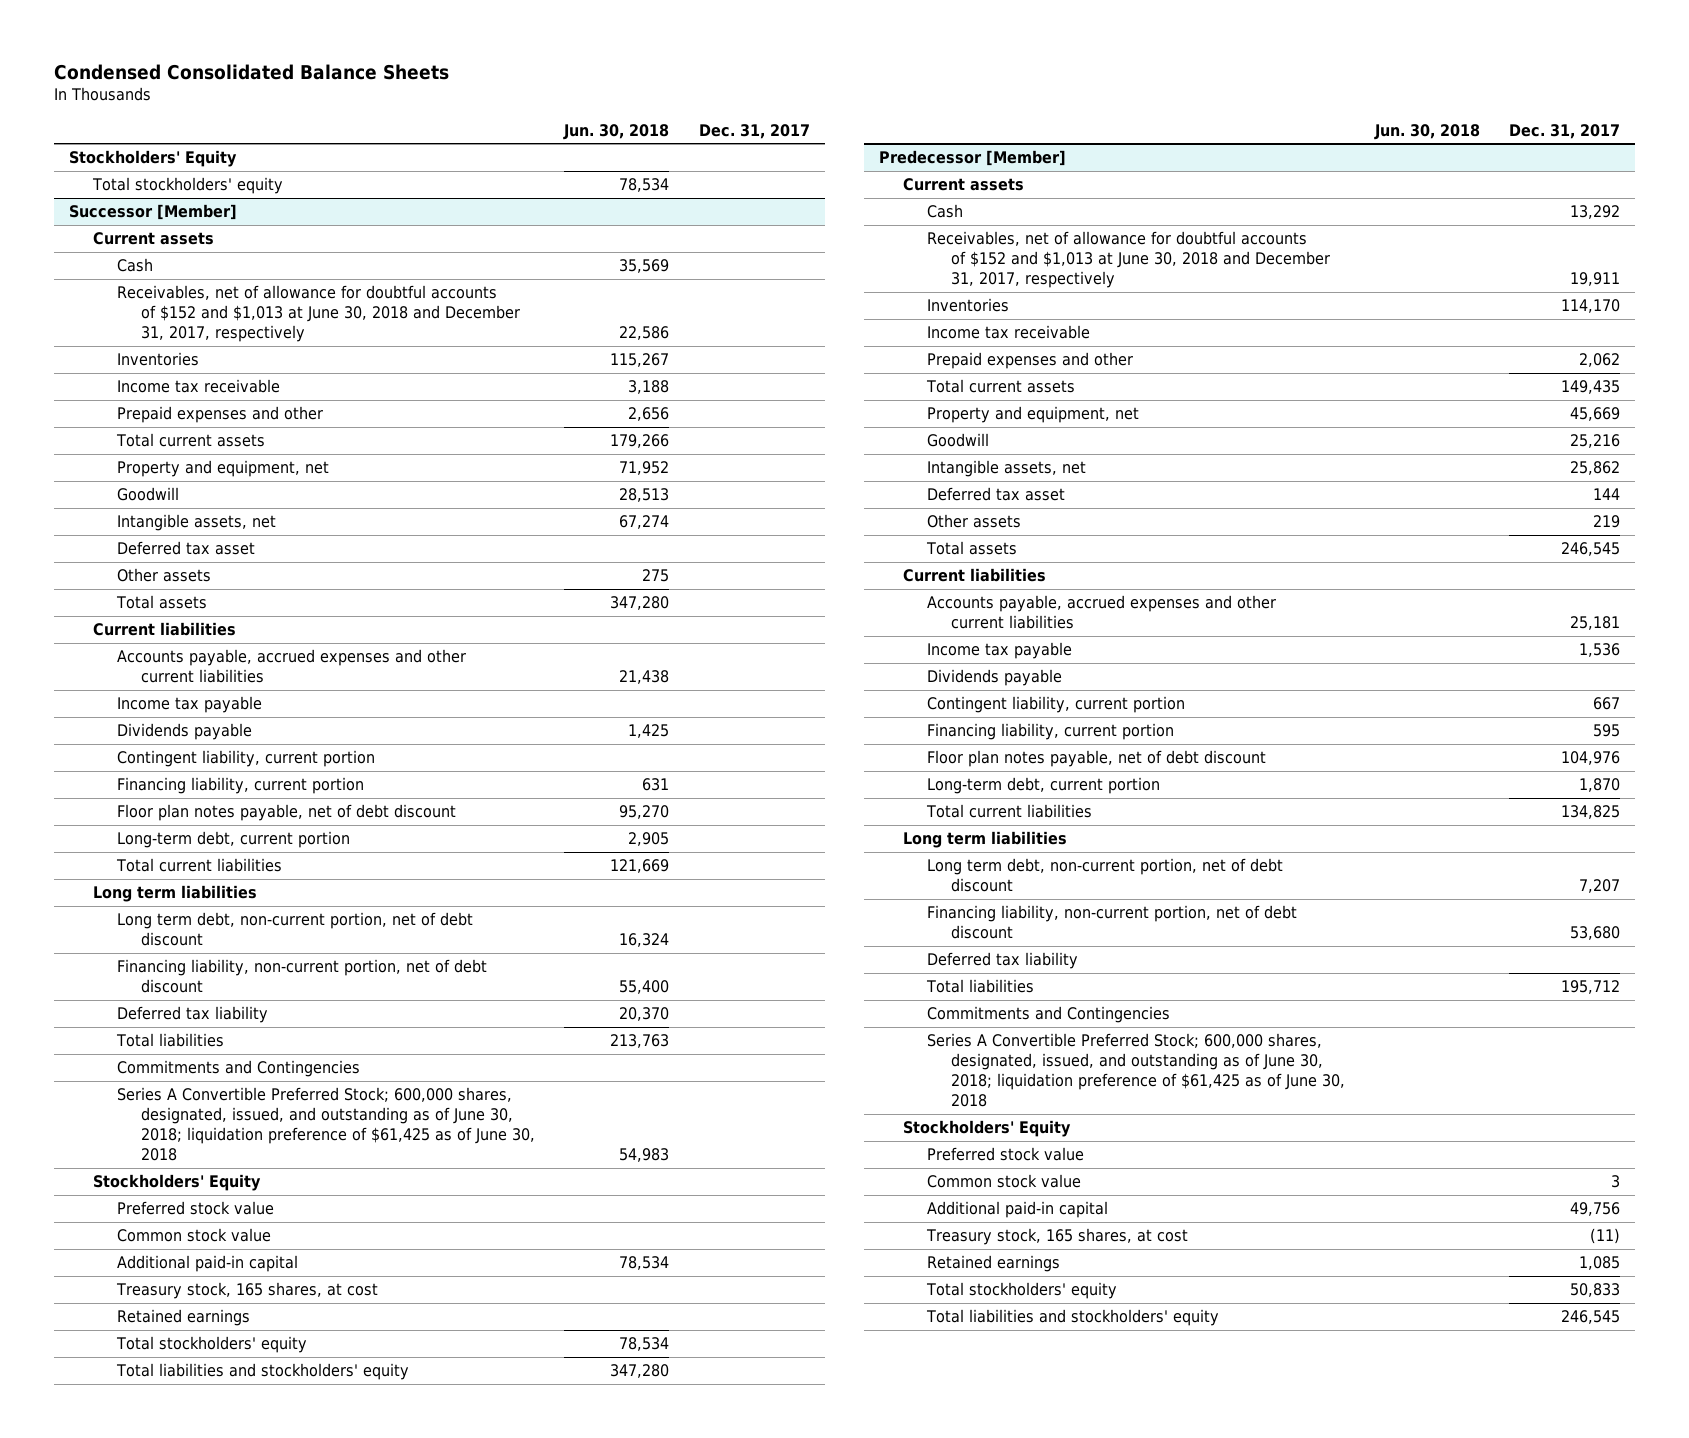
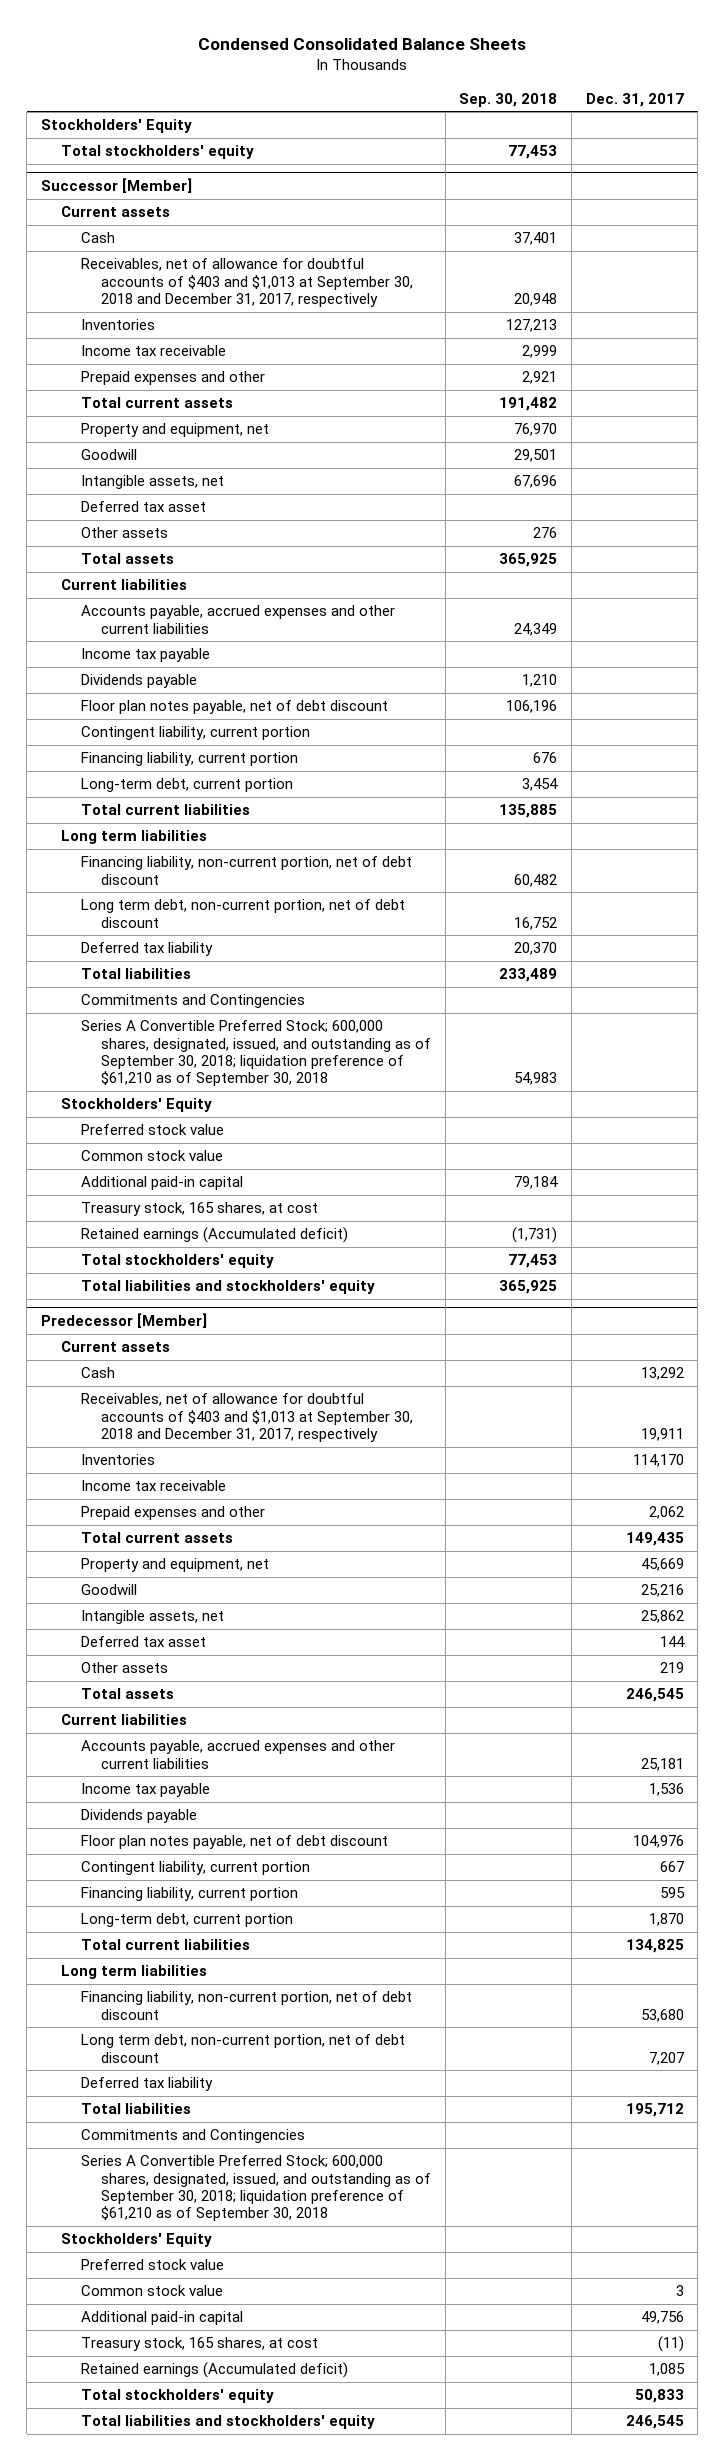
[563,123,670,140] Jun. 30, 2018 -> none
none -> [459,92,558,107] Sep. 30, 2018
[116,285,520,343] Receivables, net of allowance for doubtful accounts of $152 and $1,013 at June 30, 2018 and December 31, 2017, respectively -> [81,258,414,308] Receivables, net of allowance for doubtful accounts of $403 and $1,013 at September 30, 2018 and December 31, 2017, respectively
[116,804,456,822] Floor plan notes payable, net of debt discount -> [81,700,389,715] Floor plan notes payable, net of debt discount
[116,912,473,947] Long term debt, non-current portion, net of debt discount -> [81,899,406,928] Long term debt, non-current portion, net of debt discount
[116,1087,535,1162] Series A Convertible Preferred Stock; 600,000 shares, designated, issued, and outstanding as of June 30, 2018; liquidation preference of $61,425 as of June 30, 2018 -> [81,1020,432,1087] Series A Convertible Preferred Stock; 600,000 shares, designated, issued, and outstanding as of September 30, 2018; liquidation preference of $61,210 as of September 30, 2018
[116,1309,250,1327] Retained earnings -> [81,1227,349,1244] Retained earnings (Accumulated deficit)
[927,231,1331,289] Receivables, net of allowance for doubtful accounts of $152 and $1,013 at June 30, 2018 and December 31, 2017, respectively -> [81,1393,414,1443] Receivables, net of allowance for doubtful accounts of $403 and $1,013 at September 30, 2018 and December 31, 2017, respectively
[927,750,1267,768] Floor plan notes payable, net of debt discount -> [81,1835,389,1850] Floor plan notes payable, net of debt discount
[927,858,1284,893] Long term debt, non-current portion, net of debt discount -> [81,2034,406,2063] Long term debt, non-current portion, net of debt discount
[927,1033,1346,1108] Series A Convertible Preferred Stock; 600,000 shares, designated, issued, and outstanding as of June 30, 2018; liquidation preference of $61,425 as of June 30, 2018 -> [81,2155,432,2222] Series A Convertible Preferred Stock; 600,000 shares, designated, issued, and outstanding as of September 30, 2018; liquidation preference of $61,210 as of September 30, 2018
[927,1255,1061,1273] Retained earnings -> [81,2362,349,2379] Retained earnings (Accumulated deficit)

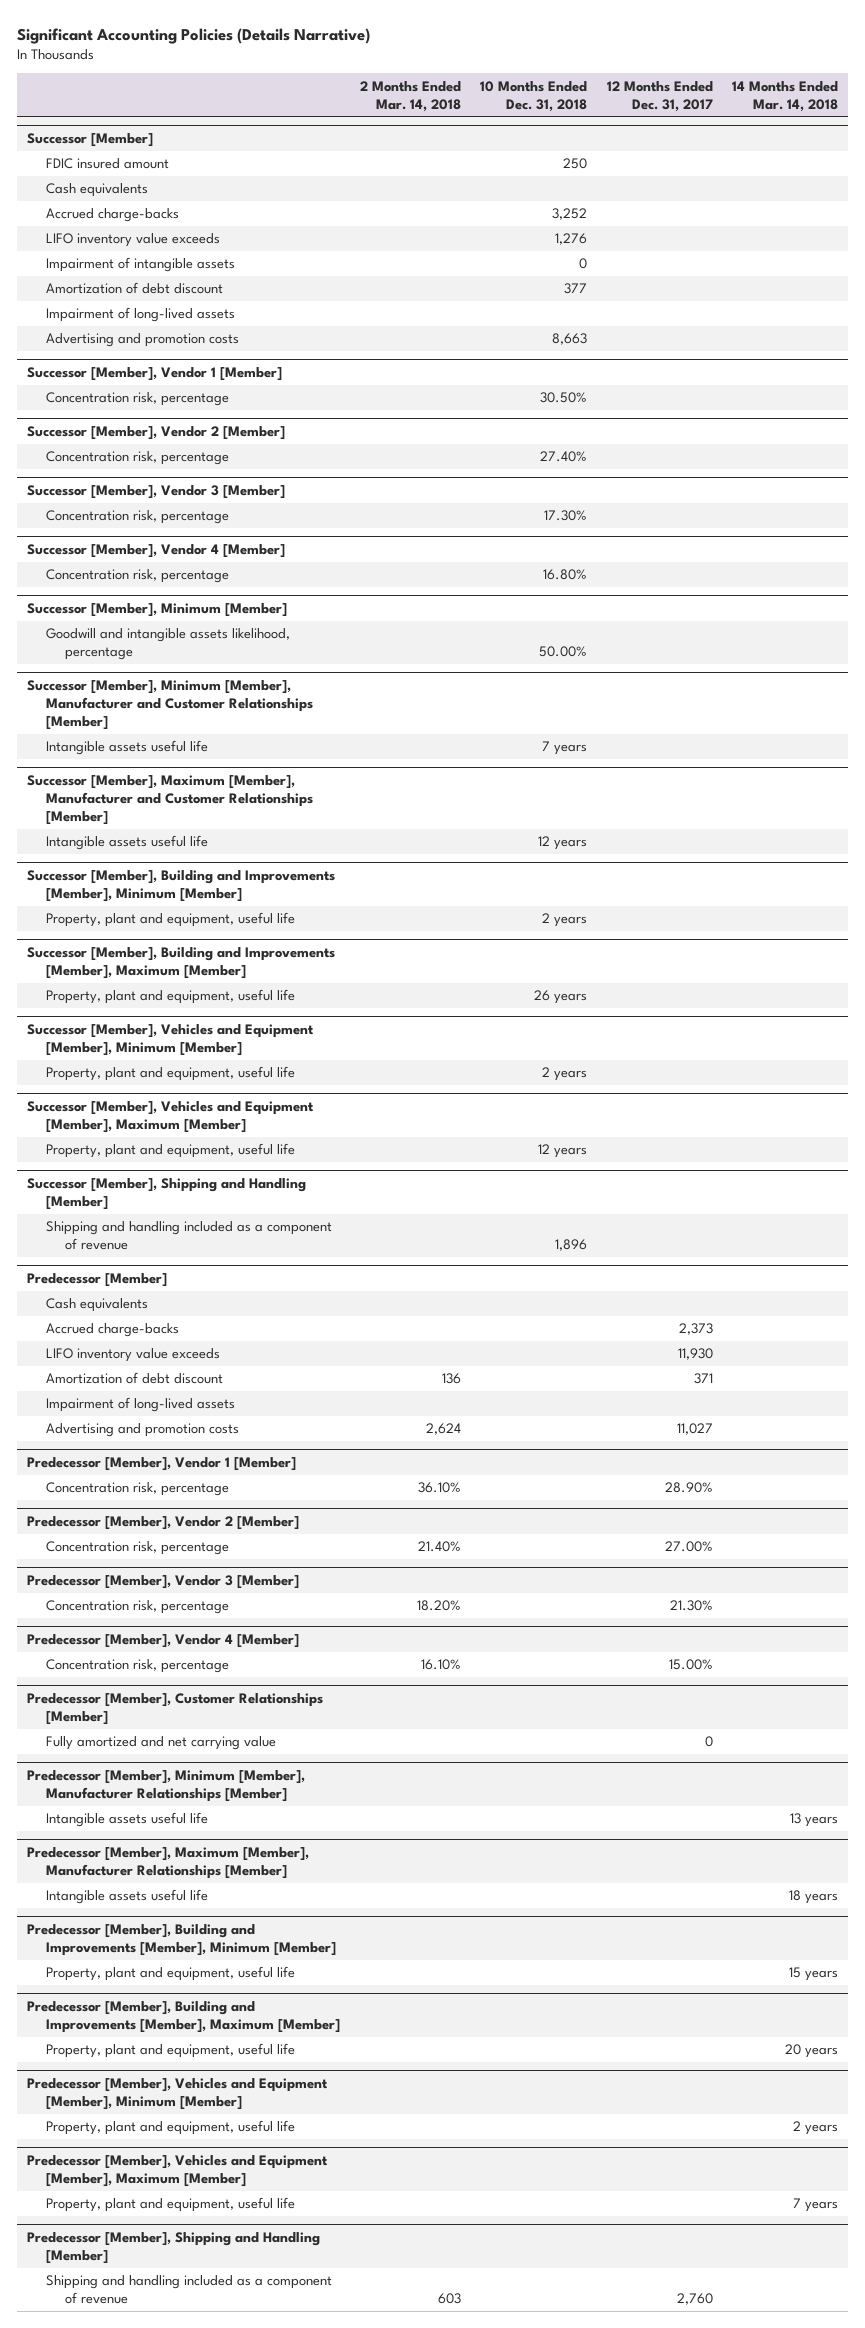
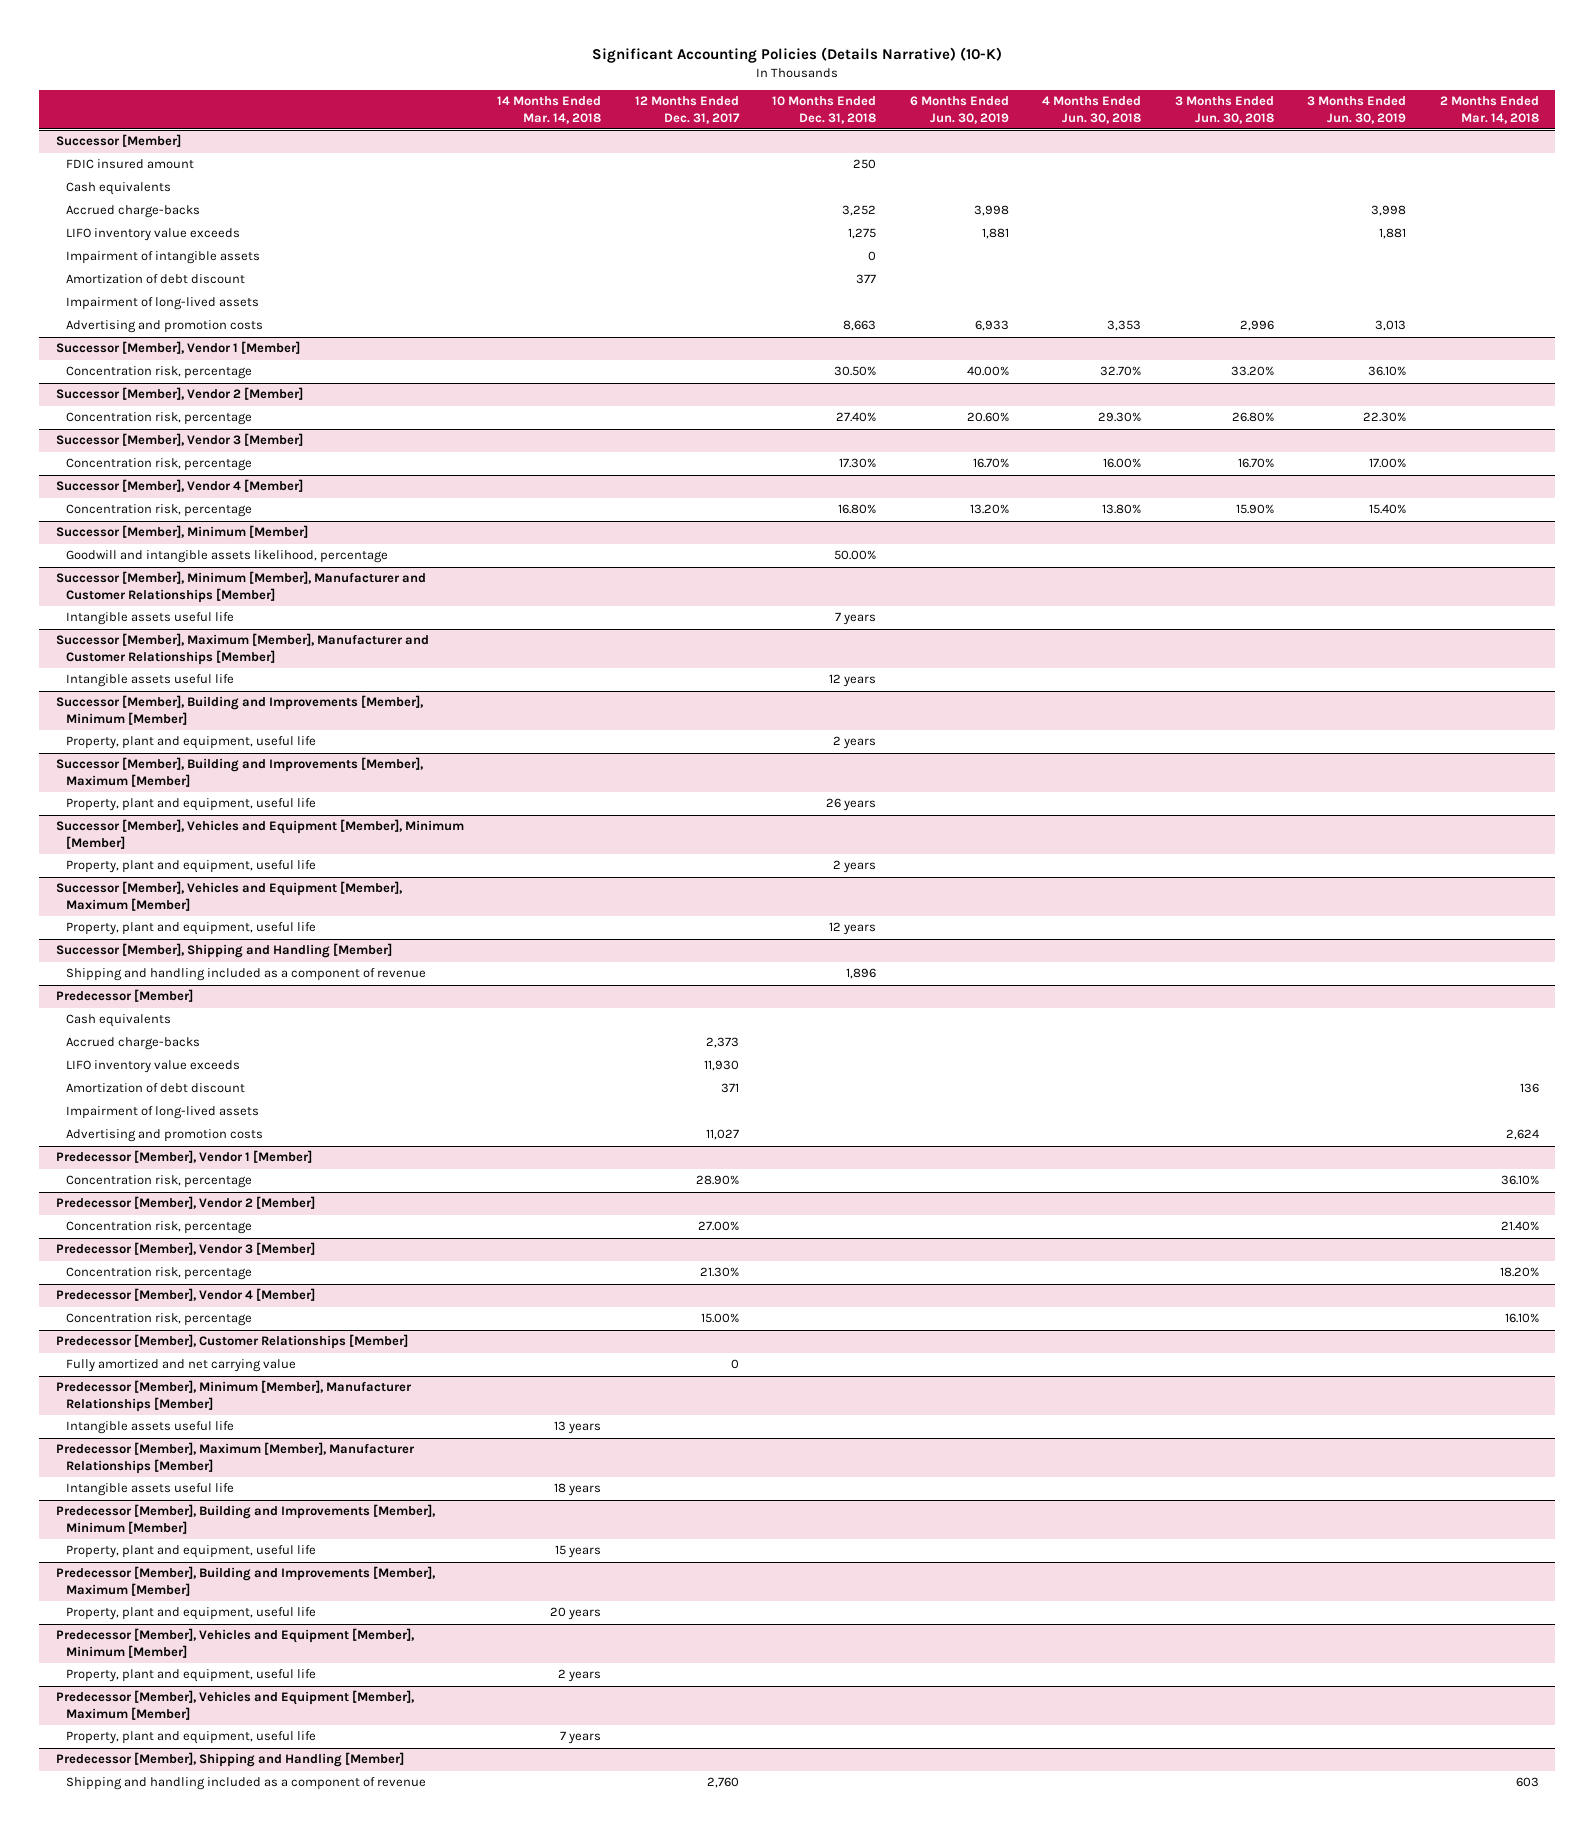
[17,27,371,44] Significant Accounting Policies (Details Narrative) -> [592,47,1003,64] Significant Accounting Policies (Details Narrative) (10-K)
none -> [909,96,1009,124] 6 Months Ended Jun. 30, 2019
none -> [1042,96,1142,124] 4 Months Ended Jun. 30, 2018
none -> [1174,96,1274,124] 3 Months Ended Jun. 30, 2018
none -> [1307,96,1407,124] 3 Months Ended Jun. 30, 2019
[555,233,588,246] 1,276 -> [848,228,877,240] 1,275

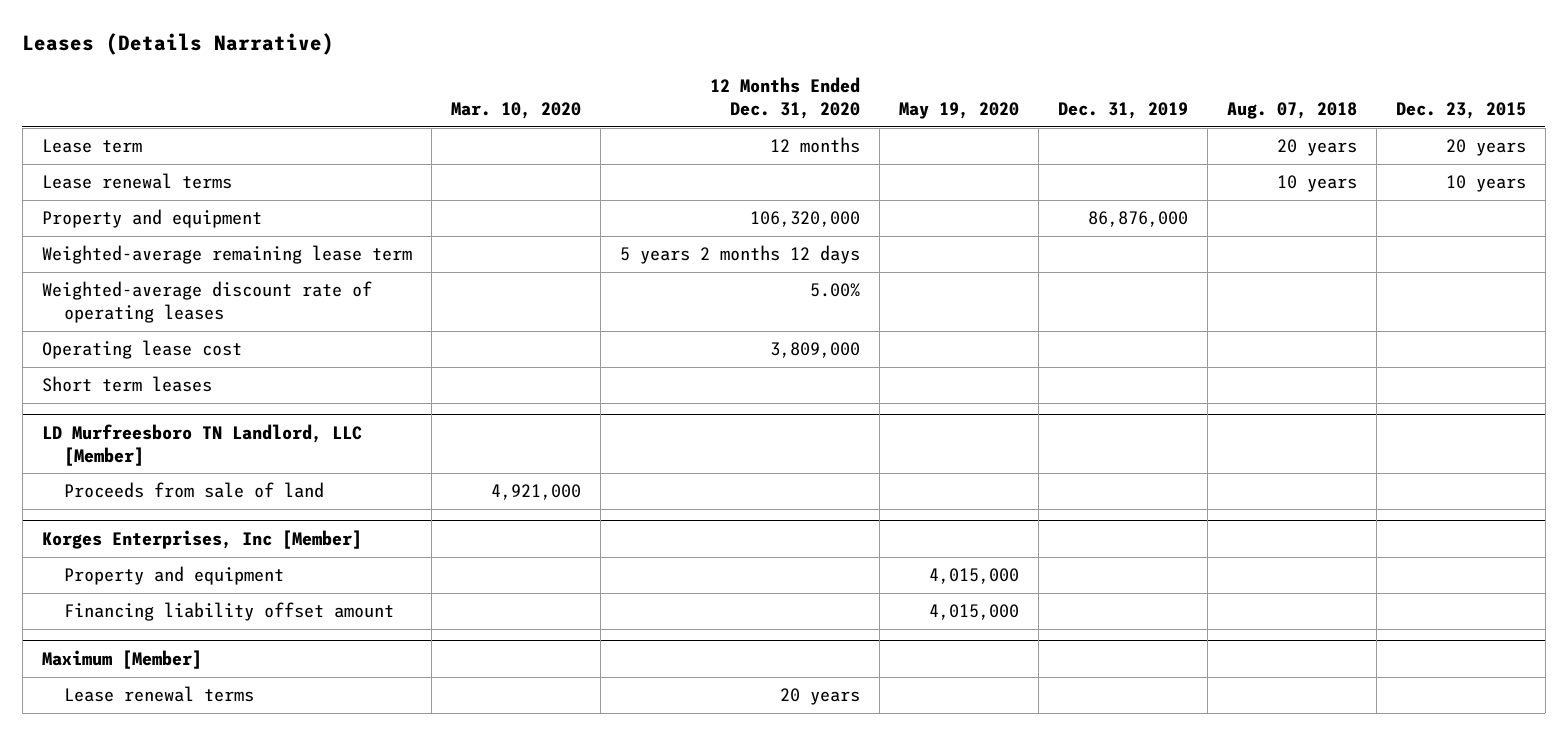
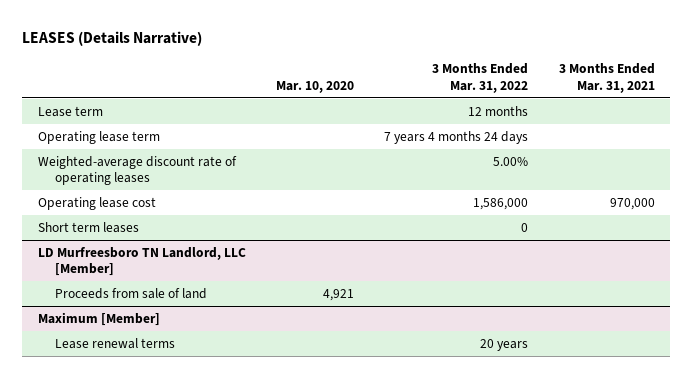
[22,32,335,55] Leases (Details Narrative) -> [22,31,203,47] LEASES (Details Narrative)
[709,77,860,119] 12 Months Ended Dec. 31, 2020 -> none
[898,101,1019,119] May 19, 2020 -> none
[1057,101,1188,119] Dec. 31, 2019 -> none
[1226,101,1357,119] Aug. 07, 2018 -> none
[1395,101,1526,119] Dec. 23, 2015 -> none
none -> [432,63,529,93] 3 Months Ended Mar. 31, 2022
none -> [558,63,655,93] 3 Months Ended Mar. 31, 2021
[41,173,232,190] Lease renewal terms -> none
[41,209,262,229] Property and equipment -> none
[41,245,412,265] Weighted-average remaining lease term -> [37,130,160,144] Operating lease term
[41,529,362,549] Korges Enterprises, Inc [Member] -> none
[64,566,285,586] Property and equipment -> none
[64,602,395,622] Financing liability offset amount -> none
[490,484,581,501] 4,921,000 -> [323,288,355,301] 4,921

